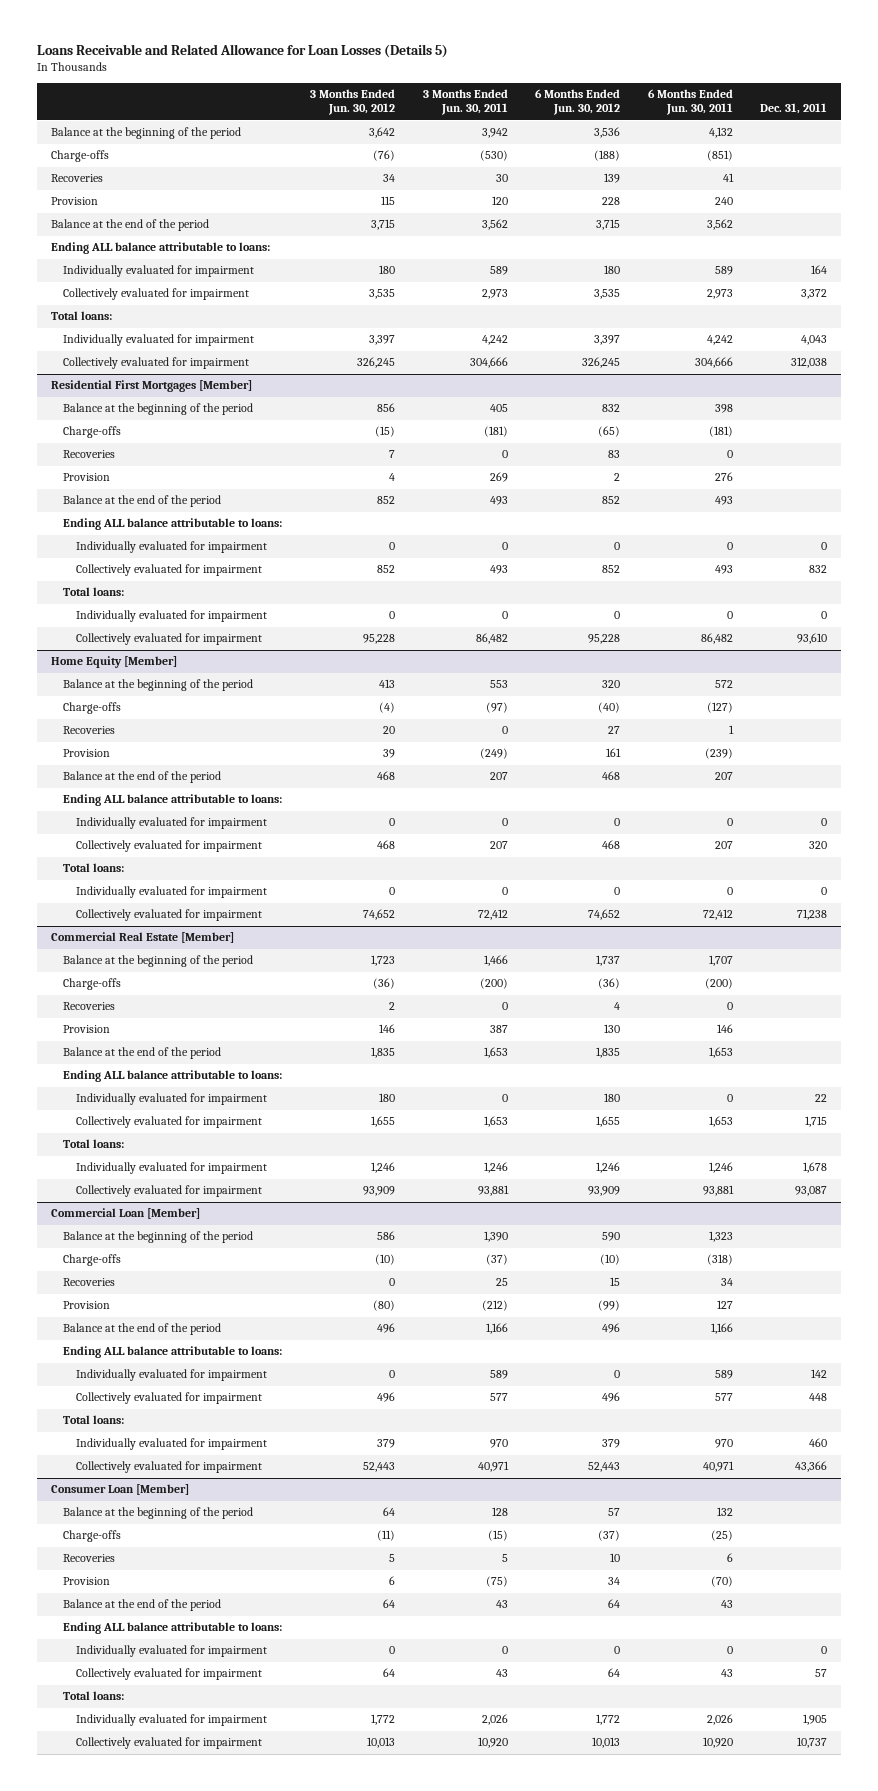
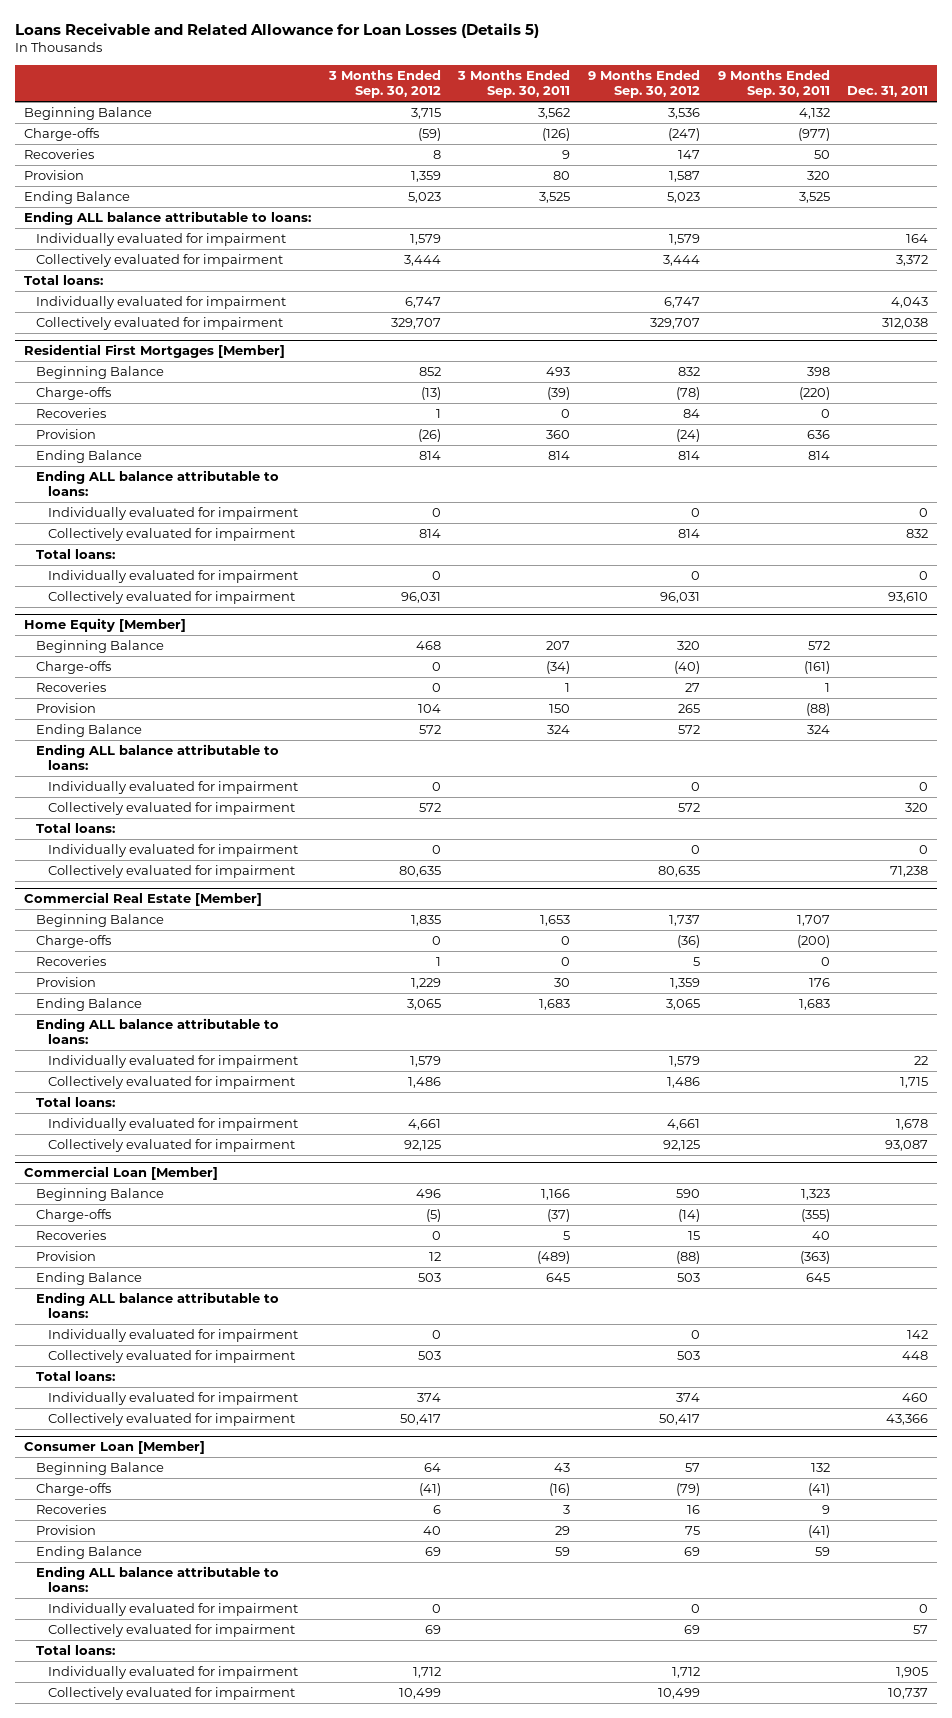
[309,89,395,116] 3 Months Ended Jun. 30, 2012 -> none
[422,89,508,116] 3 Months Ended Jun. 30, 2011 -> none
[535,89,621,116] 6 Months Ended Jun. 30, 2012 -> none
[647,89,733,116] 6 Months Ended Jun. 30, 2011 -> none
none -> [327,70,441,99] 3 Months Ended Sep. 30, 2012
none -> [457,70,571,99] 3 Months Ended Sep. 30, 2011
none -> [588,70,701,99] 9 Months Ended Sep. 30, 2012
none -> [717,70,830,99] 9 Months Ended Sep. 30, 2011
[50,127,241,140] Balance at the beginning of the period -> [23,106,152,120] Beginning Balance
[50,219,209,232] Balance at the end of the period -> [23,190,130,204] Ending Balance
[63,403,254,416] Balance at the beginning of the period -> [35,365,164,379] Beginning Balance
[63,495,222,508] Balance at the end of the period -> [35,449,142,463] Ending Balance
[63,679,254,692] Balance at the beginning of the period -> [35,639,164,653] Beginning Balance
[63,771,222,784] Balance at the end of the period -> [35,723,142,737] Ending Balance
[63,955,254,968] Balance at the beginning of the period -> [35,913,164,927] Beginning Balance
[63,1047,222,1060] Balance at the end of the period -> [35,997,142,1011] Ending Balance
[63,1231,254,1244] Balance at the beginning of the period -> [35,1187,164,1201] Beginning Balance
[63,1323,222,1336] Balance at the end of the period -> [35,1271,142,1285] Ending Balance
[63,1507,254,1520] Balance at the beginning of the period -> [35,1461,164,1475] Beginning Balance
[63,1599,222,1612] Balance at the end of the period -> [35,1545,142,1559] Ending Balance

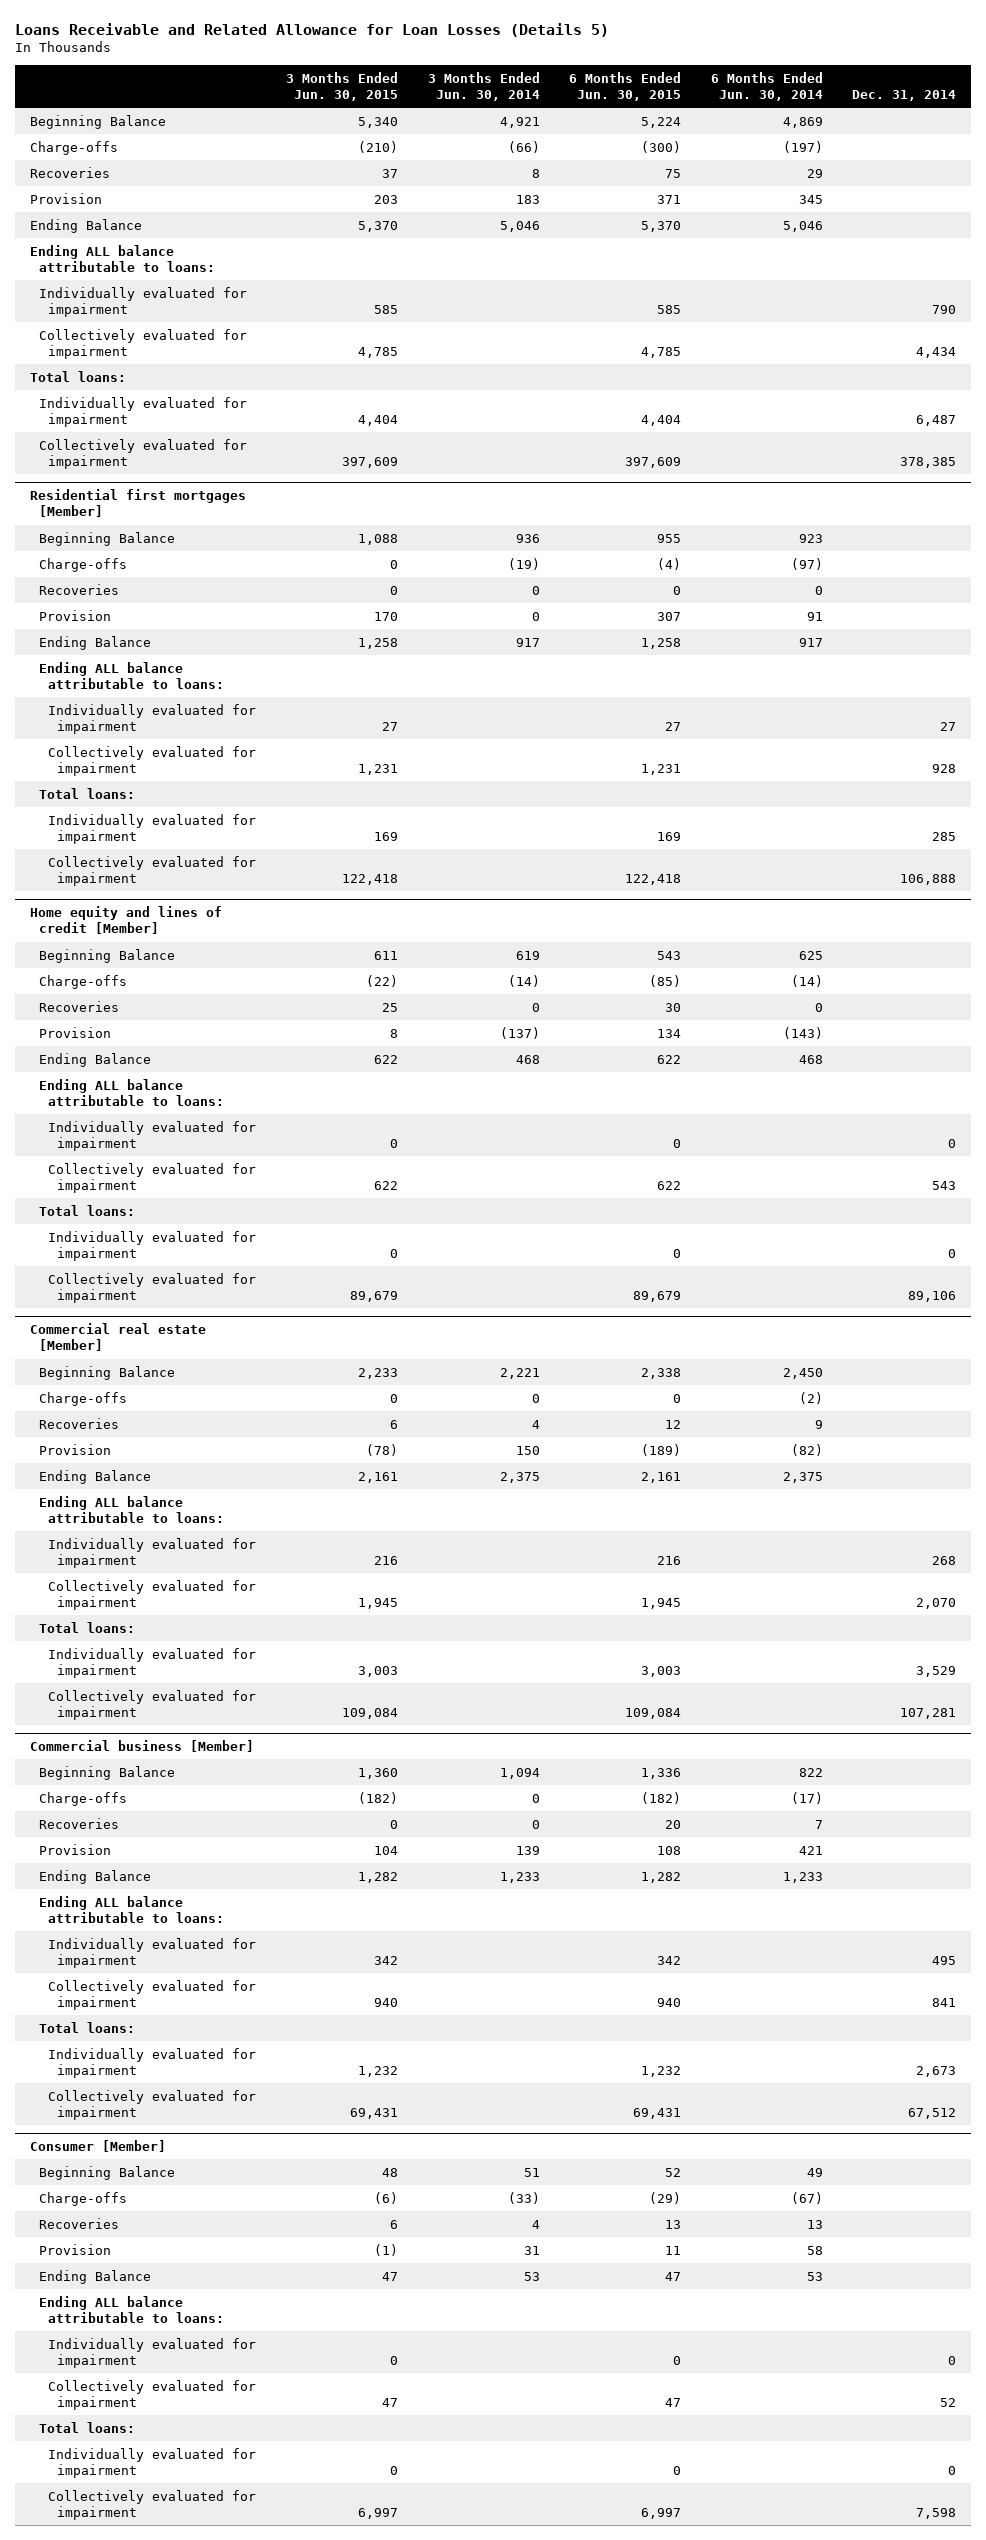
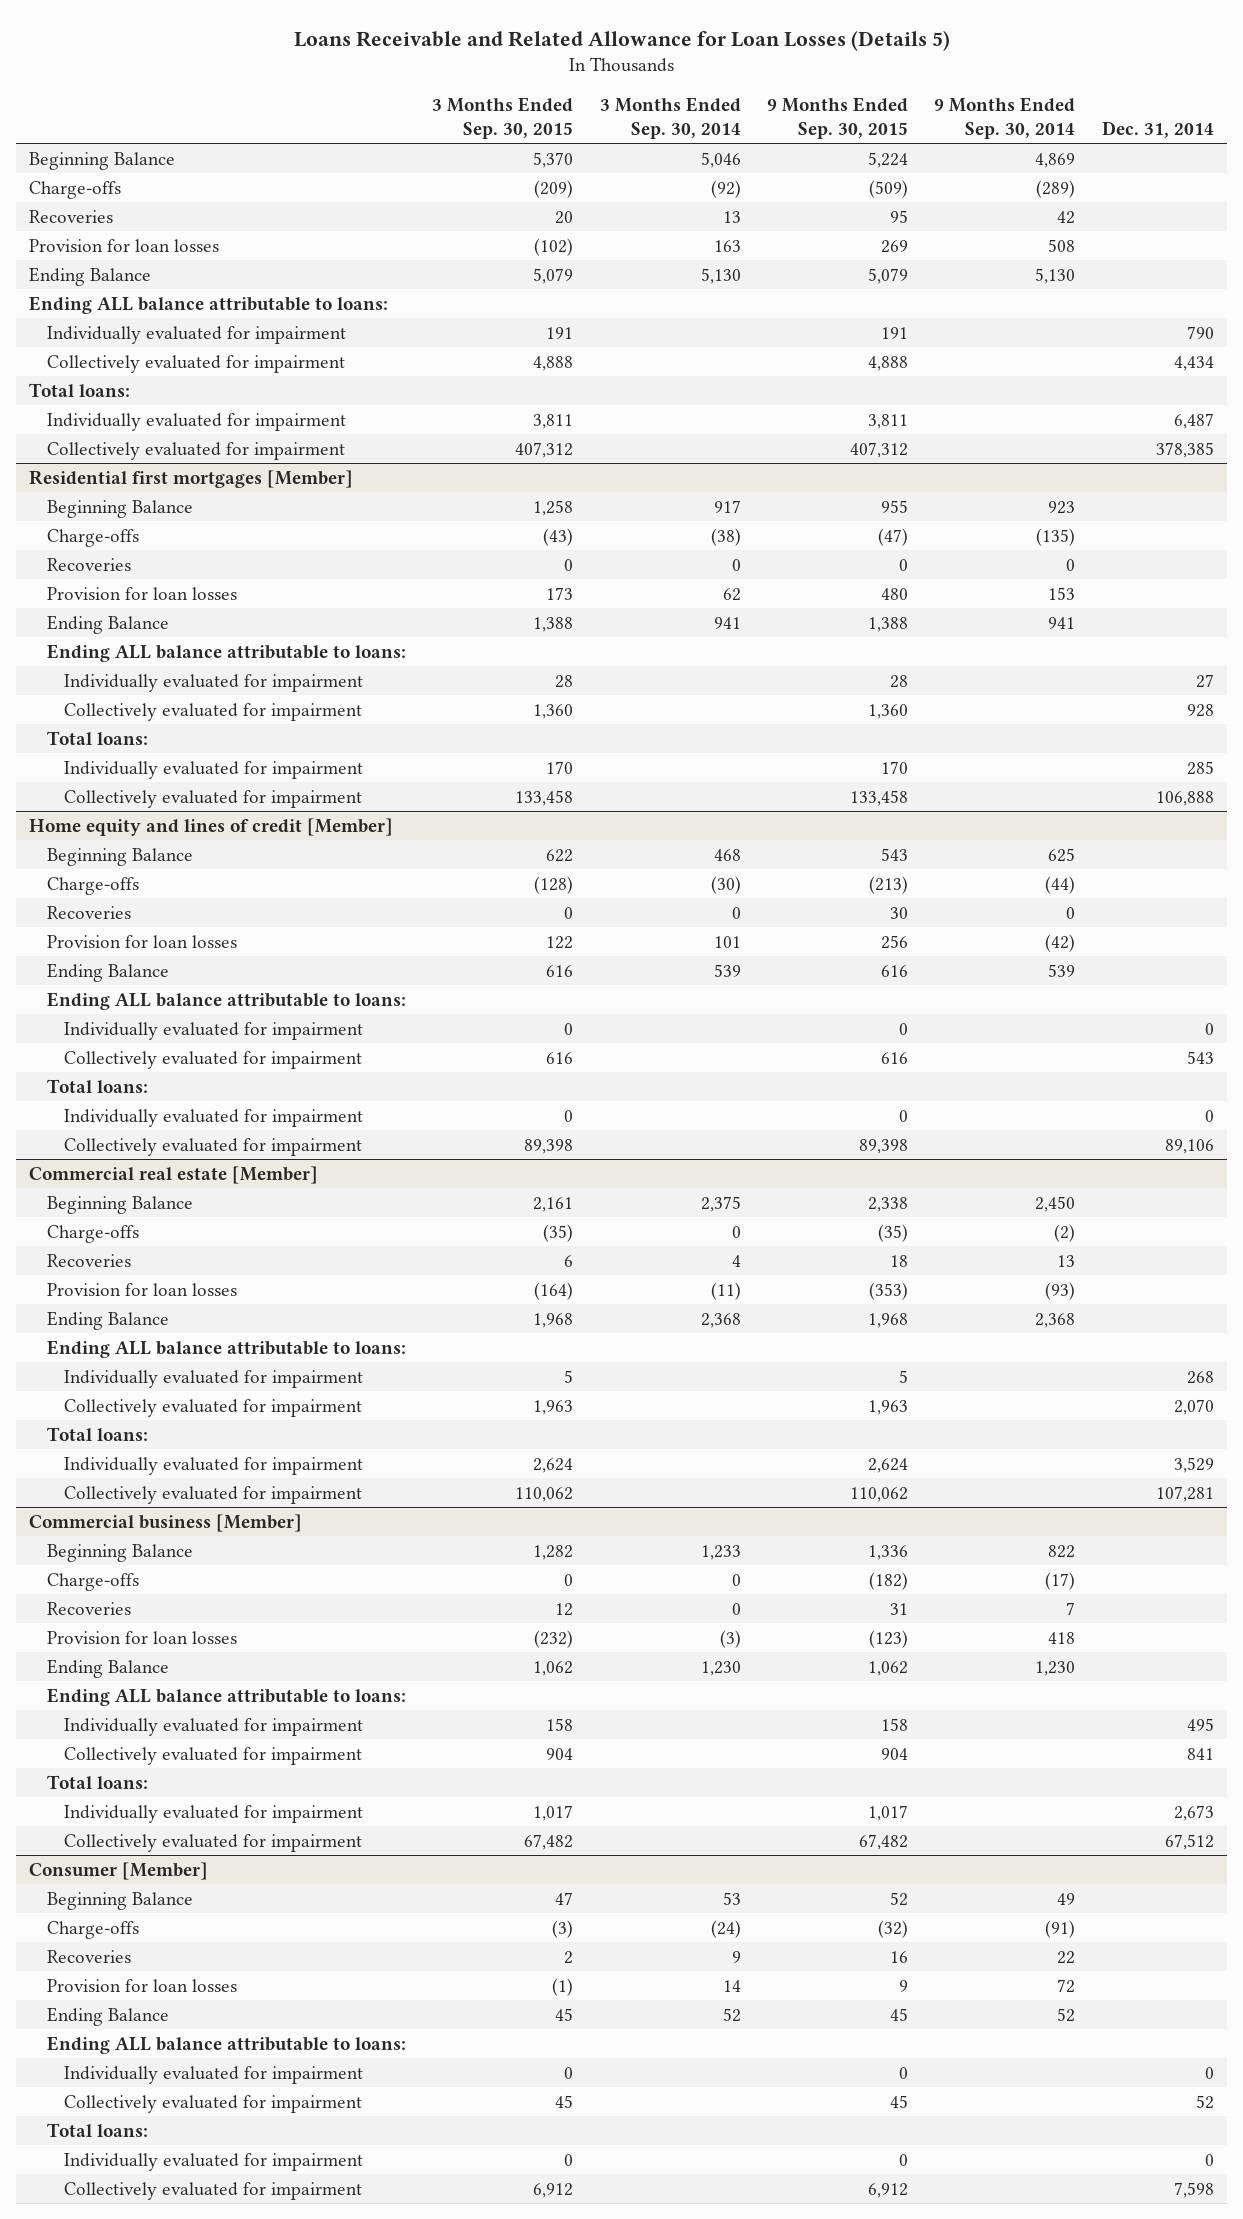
[285,71,398,102] 3 Months Ended Jun. 30, 2015 -> none
[427,71,540,102] 3 Months Ended Jun. 30, 2014 -> none
[569,71,682,102] 6 Months Ended Jun. 30, 2015 -> none
[710,71,823,102] 6 Months Ended Jun. 30, 2014 -> none
none -> [432,96,574,139] 3 Months Ended Sep. 30, 2015
none -> [599,96,741,139] 3 Months Ended Sep. 30, 2014
none -> [767,96,909,139] 9 Months Ended Sep. 30, 2015
none -> [934,96,1076,139] 9 Months Ended Sep. 30, 2014
[29,192,102,204] Provision -> [29,238,220,252] Provision for loan losses
[39,609,112,621] Provision -> [46,586,237,600] Provision for loan losses
[39,1026,112,1038] Provision -> [46,934,237,948] Provision for loan losses
[39,1443,112,1455] Provision -> [46,1282,237,1296] Provision for loan losses
[39,1843,112,1855] Provision -> [46,1630,237,1644] Provision for loan losses
[39,2243,112,2255] Provision -> [46,1978,237,1992] Provision for loan losses

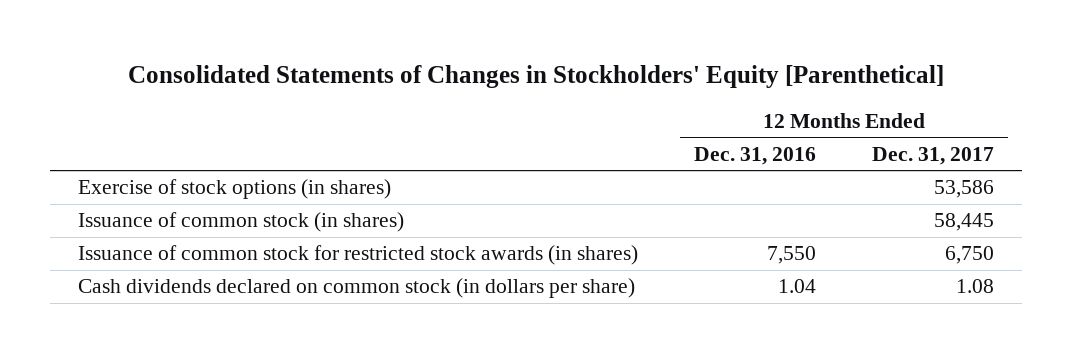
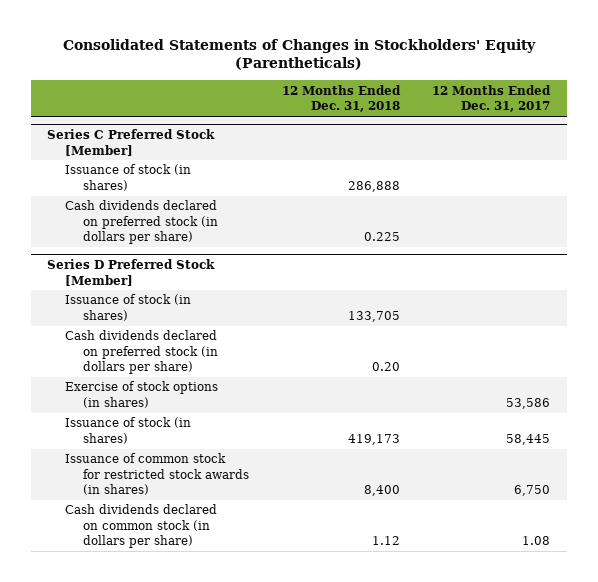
[127,65,944,89] Consolidated Statements of Changes in Stockholders' Equity [Parenthetical] -> [62,38,536,71] Consolidated Statements of Changes in Stockholders' Equity (Parentheticals)
[693,147,816,166] Dec. 31, 2016 -> none
none -> [281,84,401,113] 12 Months Ended Dec. 31, 2018
none -> [47,129,216,156] Series C Preferred Stock [Member]
none -> [65,164,192,191] Issuance of stock (in shares)
none -> [65,200,218,245] Cash dividends declared on preferred stock (in dollars per share)
none -> [47,259,216,286] Series D Preferred Stock [Member]
none -> [65,294,192,321] Issuance of stock (in shares)
none -> [65,330,218,375] Cash dividends declared on preferred stock (in dollars per share)
[77,212,404,233] Issuance of common stock (in shares) -> [65,417,192,444] Issuance of stock (in shares)

